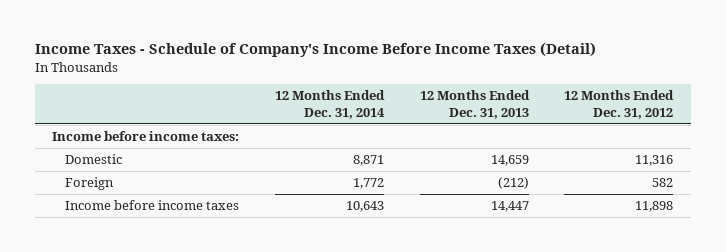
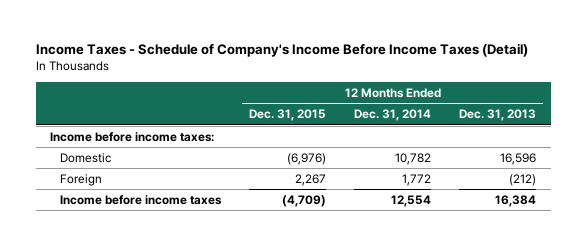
[564,90,675,119] 12 Months Ended Dec. 31, 2012 -> none
none -> [249,109,327,122] Dec. 31, 2015
[353,155,385,167] 8,871 -> [395,152,432,165] 10,782
[490,155,529,167] 14,659 -> [500,152,537,165] 16,596
[346,201,385,213] 10,643 -> [391,194,432,207] 12,554
[490,201,529,213] 14,447 -> [495,194,537,207] 16,384

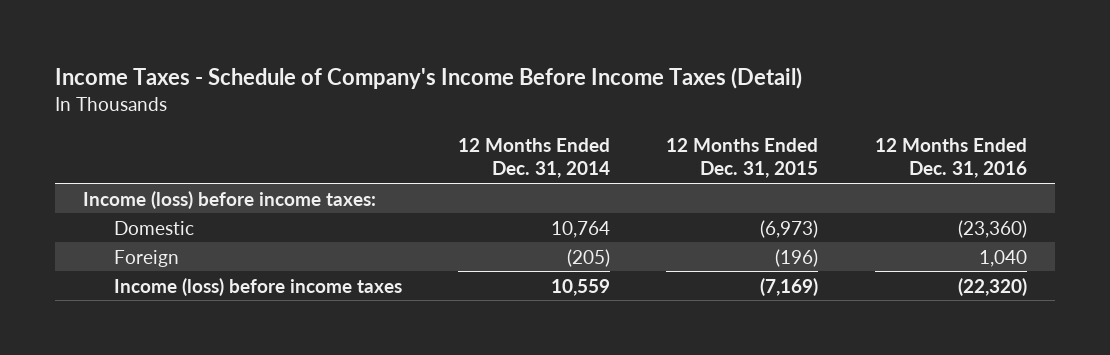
[459,109,537,122] Dec. 31, 2013 -> none
none -> [874,137,1027,179] 12 Months Ended Dec. 31, 2016
[49,131,214,142] Income before income taxes: -> [83,190,377,209] Income (loss) before income taxes:
[287,152,327,165] (6,976) -> [760,219,819,238] (6,973)
[395,152,432,165] 10,782 -> [551,220,611,238] 10,764
[295,173,327,186] 2,267 -> [775,248,819,267] (196)
[402,173,432,186] 1,772 -> [567,248,611,267] (205)
[59,194,222,205] Income before income taxes -> [113,277,402,296] Income (loss) before income taxes
[282,194,327,207] (4,709) -> [760,277,819,296] (7,169)
[391,194,432,207] 12,554 -> [551,278,611,296] 10,559

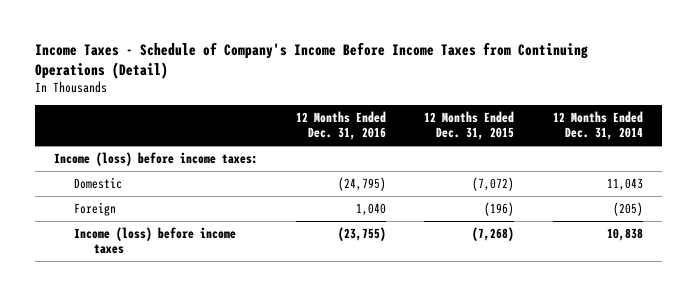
[55,66,803,89] Income Taxes - Schedule of Company's Income Before Income Taxes (Detail) -> [34,41,588,79] Income Taxes - Schedule of Company's Income Before Income Taxes from Continuing Operations (Detail)
[551,220,611,238] 10,764 -> [606,177,643,191] 11,043
[760,219,819,238] (6,973) -> [472,176,515,191] (7,072)
[957,219,1027,238] (23,360) -> [337,176,386,191] (24,795)
[551,278,611,296] 10,559 -> [606,227,643,241] 10,838
[760,277,819,296] (7,169) -> [472,226,515,241] (7,268)
[957,277,1027,296] (22,320) -> [337,226,386,241] (23,755)

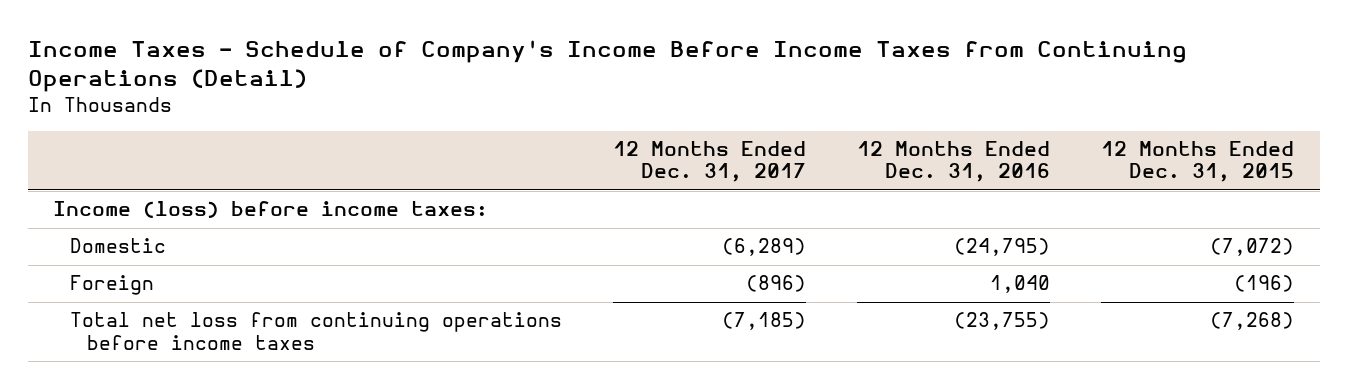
[552,111,643,141] 12 Months Ended Dec. 31, 2014 -> none
none -> [613,141,807,183] 12 Months Ended Dec. 31, 2017
[73,226,236,255] Income (loss) before income taxes -> [70,312,563,350] Total net loss from continuing operations before income taxes

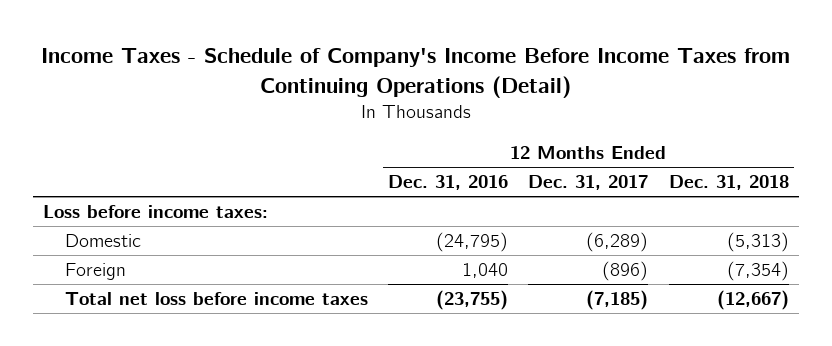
[1101,141,1295,183] 12 Months Ended Dec. 31, 2015 -> none
none -> [668,175,789,191] Dec. 31, 2018
[53,201,489,219] Income (loss) before income taxes: -> [43,205,269,219] Loss before income taxes:
[70,312,563,350] Total net loss from continuing operations before income taxes -> [65,292,369,306] Total net loss before income taxes

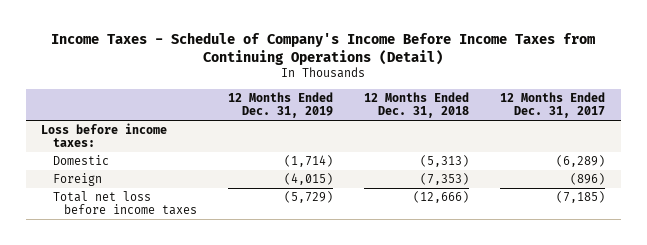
[388,175,509,191] Dec. 31, 2016 -> none
none -> [228,91,334,119] 12 Months Ended Dec. 31, 2019
[726,261,789,282] (7,354) -> [420,172,470,185] (7,353)
[716,290,789,311] (12,667) -> [413,190,470,203] (12,666)

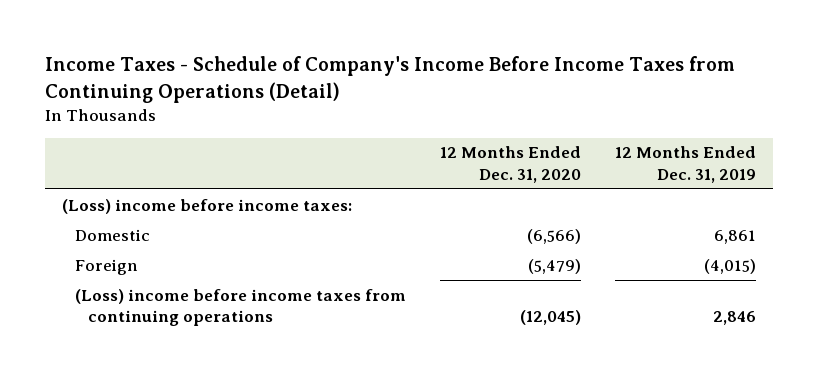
[364,91,470,119] 12 Months Ended Dec. 31, 2018 -> none
[500,91,606,119] 12 Months Ended Dec. 31, 2017 -> none
none -> [440,146,582,183] 12 Months Ended Dec. 31, 2020
[41,122,168,148] Loss before income taxes: -> [61,198,352,214] (Loss) income before income taxes:
[284,154,334,167] (1,714) -> [714,229,757,244] 6,861
[52,190,198,216] Total net loss before income taxes -> [74,288,406,327] (Loss) income before income taxes from continuing operations
[284,190,334,203] (5,729) -> [713,311,757,326] 2,846

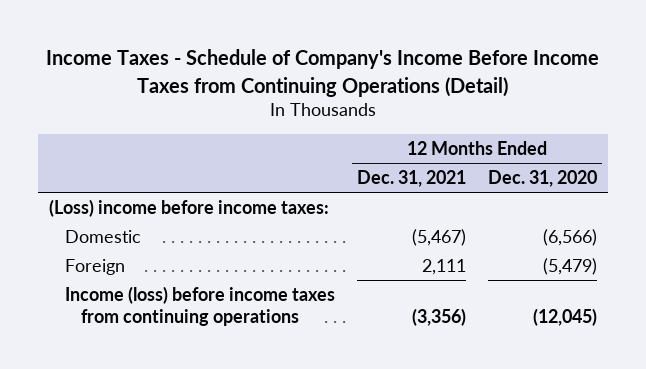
[615,146,757,183] 12 Months Ended Dec. 31, 2019 -> none
none -> [357,169,467,187] Dec. 31, 2021
[74,288,406,327] (Loss) income before income taxes from continuing operations -> [65,285,336,326] Income (loss) before income taxes from continuing operations

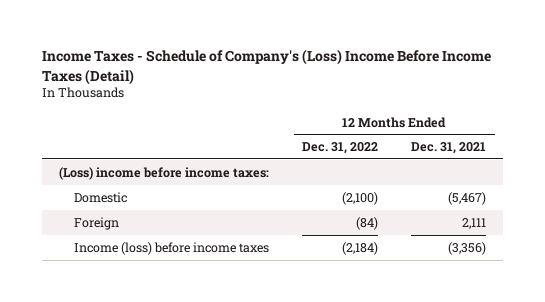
[45,49,599,97] Income Taxes - Schedule of Company's Income Before Income Taxes from Continuing Operations (Detail) -> [42,49,492,85] Income Taxes - Schedule of Company's (Loss) Income Before Income Taxes (Detail)
[487,169,597,187] Dec. 31, 2020 -> none
none -> [302,142,379,155] Dec. 31, 2022
[65,285,336,326] Income (loss) before income taxes from continuing operations -> [74,241,270,255] Income (loss) before income taxes

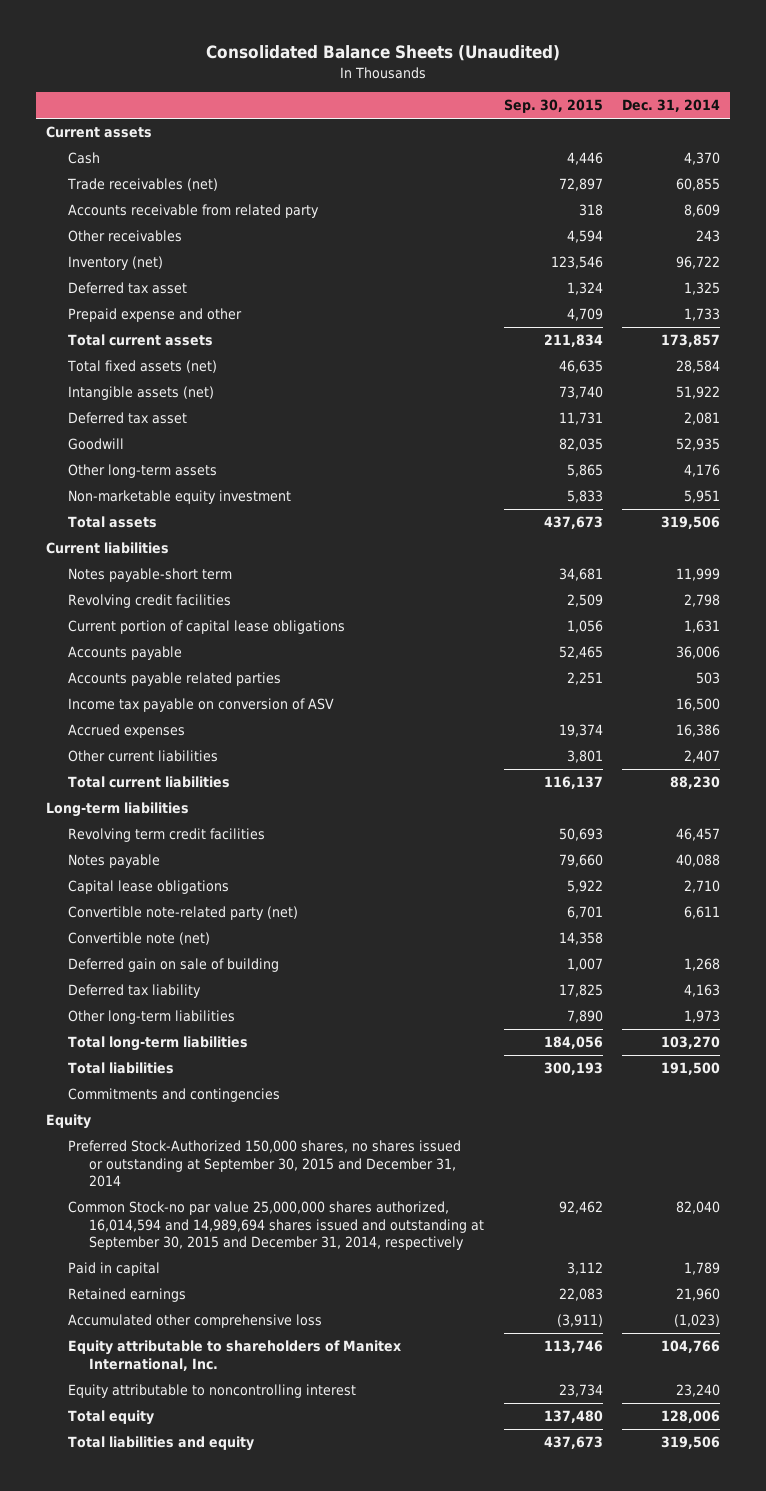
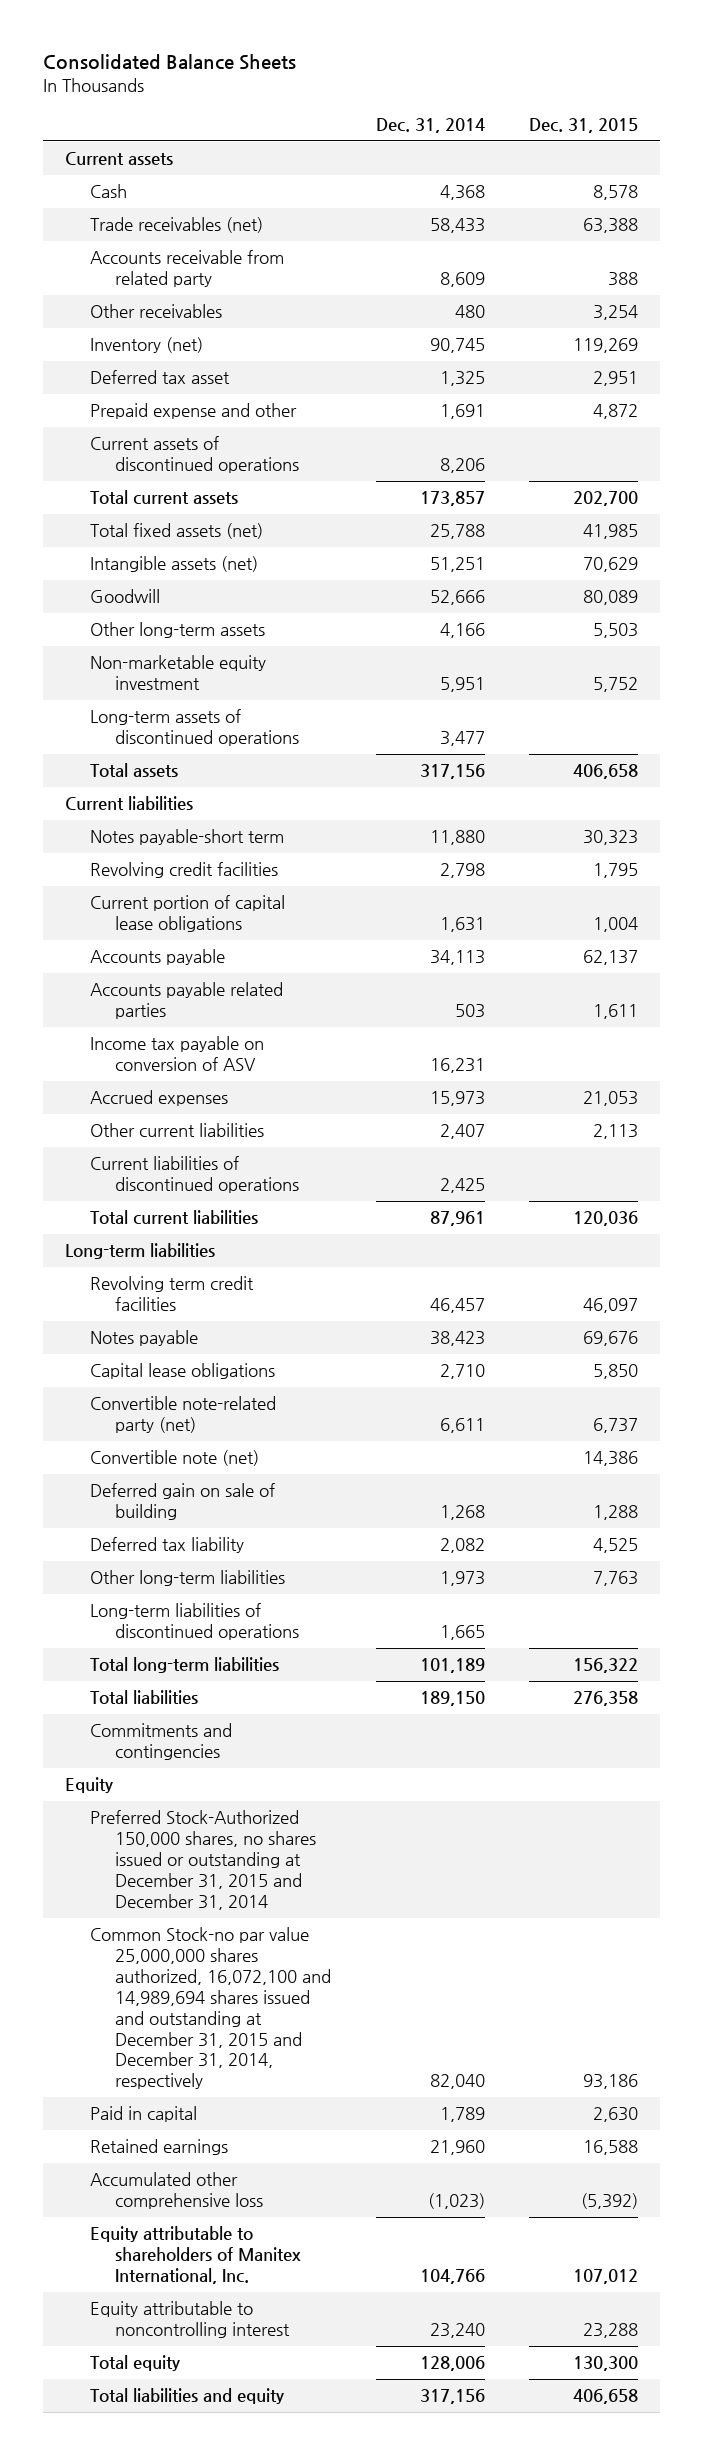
[206,45,561,62] Consolidated Balance Sheets (Unaudited) -> [42,54,296,71] Consolidated Balance Sheets
[503,99,603,114] Sep. 30, 2015 -> none
none -> [528,117,638,133] Dec. 31, 2015
[684,152,721,166] 4,370 -> [439,185,485,201] 4,368
[676,178,721,192] 60,855 -> [429,218,485,234] 58,433
[696,230,721,243] 243 -> [454,305,485,319] 480
[676,256,721,270] 96,722 -> [429,338,485,354] 90,745
[684,308,721,322] 1,733 -> [439,404,485,420] 1,691
none -> [89,436,300,474] Current assets of discontinued operations
[67,412,187,425] Deferred tax asset -> none
[676,360,721,374] 28,584 -> [429,524,485,540] 25,788
[676,386,721,400] 51,922 -> [429,557,485,573] 51,251
[676,438,721,452] 52,935 -> [429,590,485,606] 52,666
[684,464,721,478] 4,176 -> [439,623,485,639] 4,166
none -> [89,709,300,747] Long-term assets of discontinued operations
[661,516,721,530] 319,506 -> [419,764,485,780] 317,156
[676,568,721,582] 11,999 -> [429,830,485,846] 11,880
[676,646,721,660] 36,006 -> [429,950,485,966] 34,113
[676,698,721,712] 16,500 -> [429,1058,485,1074] 16,231
[676,724,721,738] 16,386 -> [429,1091,485,1107] 15,973
none -> [89,1156,300,1194] Current liabilities of discontinued operations
[670,776,721,790] 88,230 -> [429,1211,485,1227] 87,961
[676,854,721,868] 40,088 -> [429,1331,485,1347] 38,423
[684,984,721,998] 4,163 -> [439,1538,485,1554] 2,082
none -> [89,1603,300,1641] Long-term liabilities of discontinued operations
[661,1036,721,1050] 103,270 -> [419,1658,485,1674] 101,189
[661,1062,721,1076] 191,500 -> [419,1691,485,1707] 189,150
[67,1140,461,1187] Preferred Stock-Authorized 150,000 shares, no shares issued or outstanding at September 30, 2015 and December 31, 2014 -> [89,1810,317,1910] Preferred Stock-Authorized 150,000 shares, no shares issued or outstanding at December 31, 2015 and December 31, 2014
[67,1201,485,1250] Common Stock-no par value 25,000,000 shares authorized, 16,014,594 and 14,989,694 shares issued and outstanding at September 30, 2015 and December 31, 2014, respectively -> [89,1927,332,2090] Common Stock-no par value 25,000,000 shares authorized, 16,072,100 and 14,989,694 shares issued and outstanding at December 31, 2015 and December 31, 2014, respectively
[661,1436,721,1450] 319,506 -> [419,2389,485,2405] 317,156

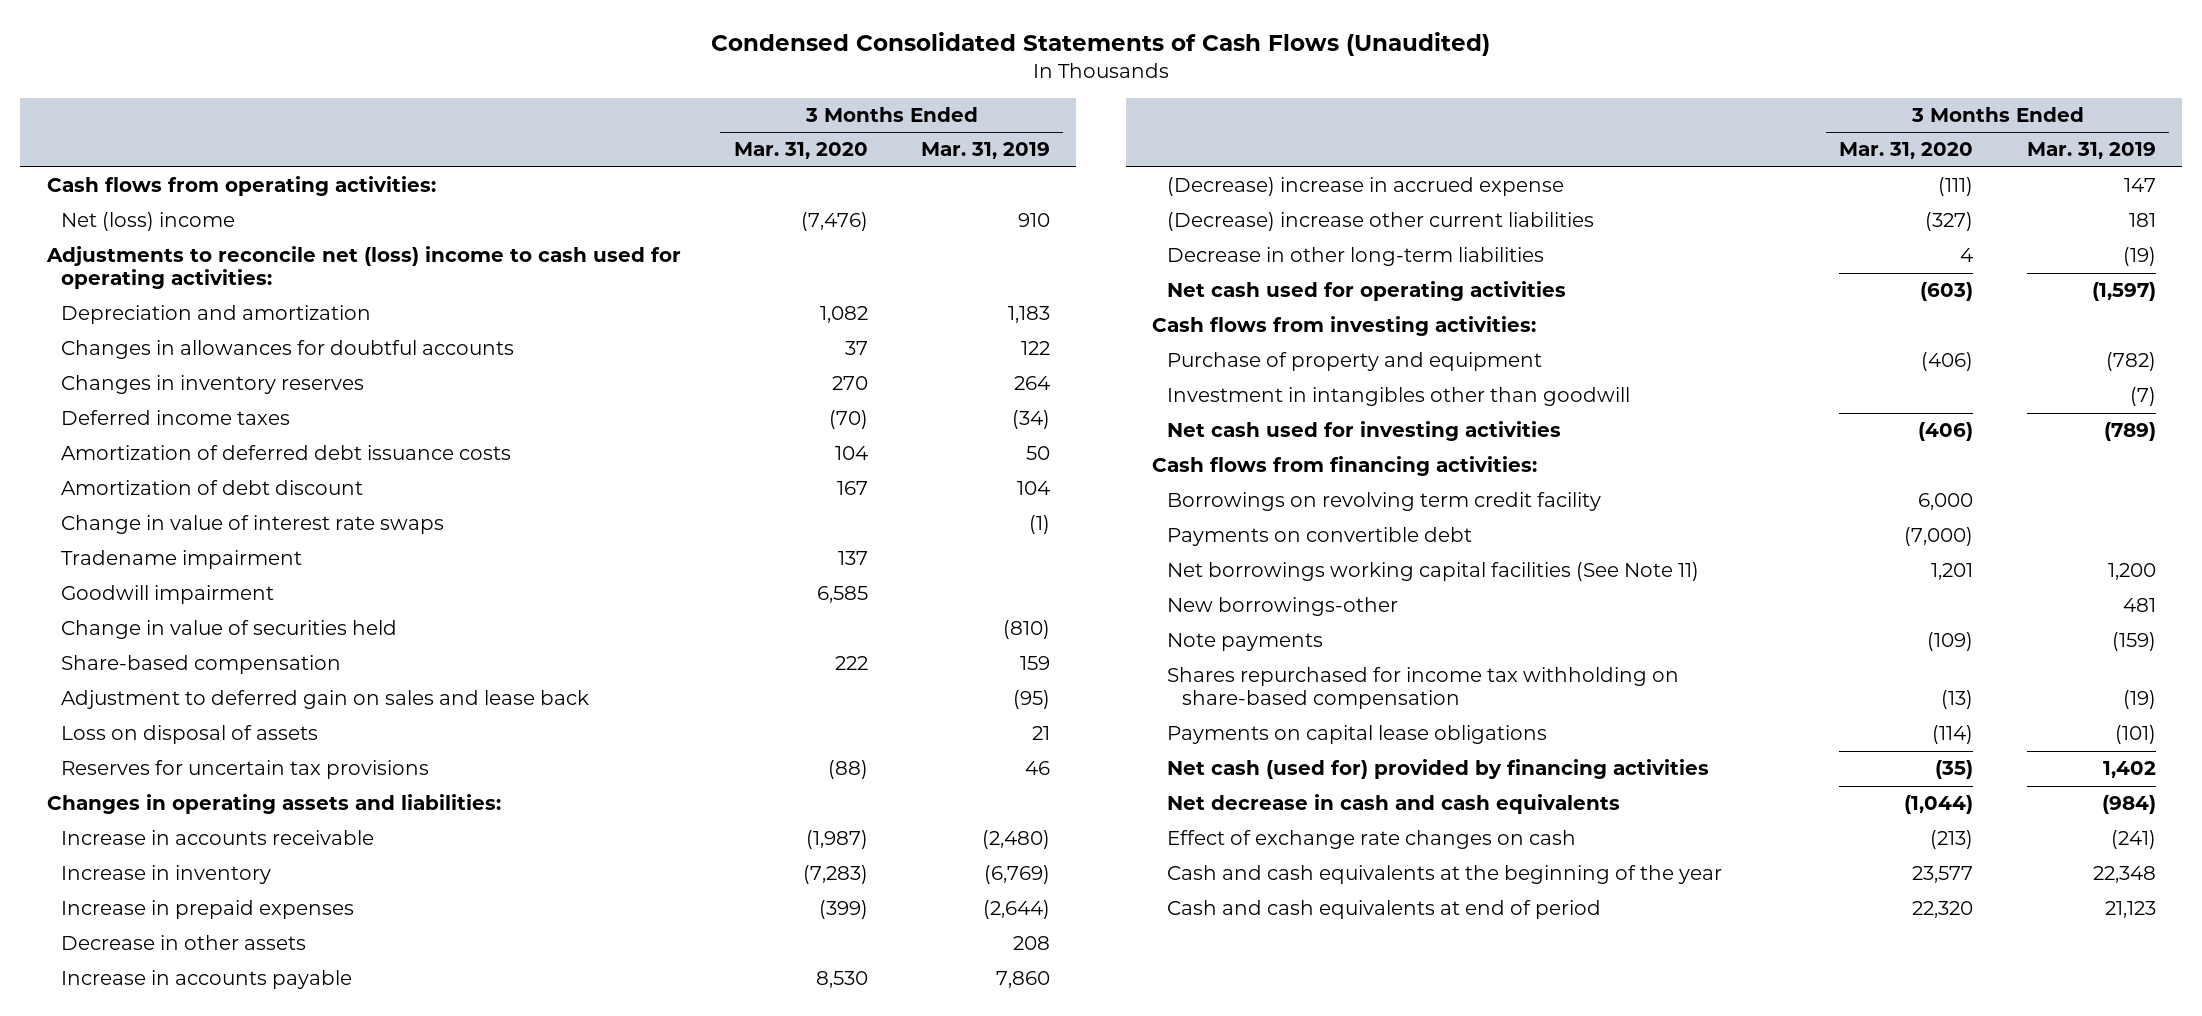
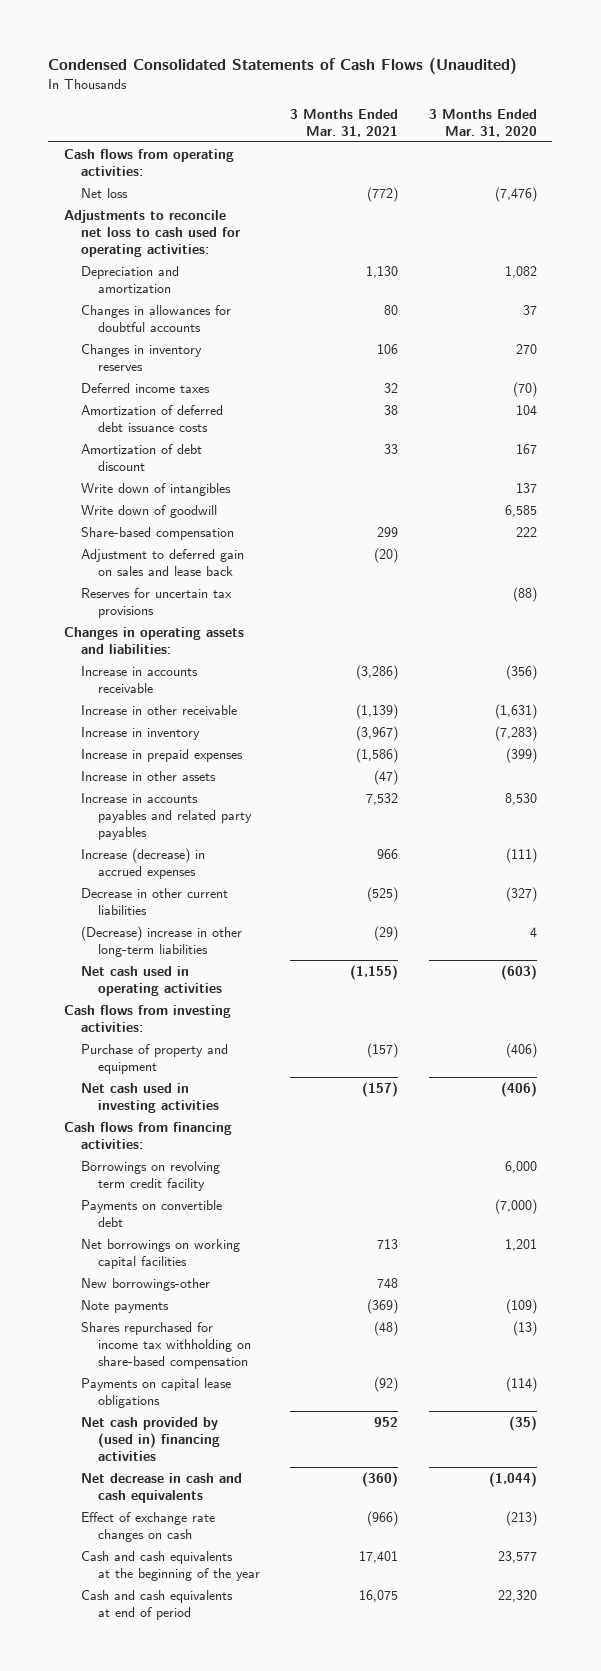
[920,142,1050,160] Mar. 31, 2019 -> none
none -> [290,108,399,138] 3 Months Ended Mar. 31, 2021
[61,212,236,232] Net (loss) income -> [80,187,128,198] Net loss
[45,246,681,290] Adjustments to reconcile net (loss) income to cash used for operating activities: -> [63,209,240,258] Adjustments to reconcile net loss to cash used for operating activities:
[61,515,445,535] Change in value of interest rate swaps -> none
[61,620,398,640] Change in value of securities held -> none
[61,550,303,570] Tradename impairment -> [80,482,231,496] Write down of intangibles
[61,585,275,605] Goodwill impairment -> [80,504,217,518] Write down of goodwill
[61,725,319,745] Loss on disposal of assets -> none
[805,830,868,850] (1,987) -> [505,664,537,680] (356)
none -> [80,704,237,715] Increase in other receivable
[61,935,307,951] Decrease in other assets -> [80,770,216,781] Increase in other assets
[61,970,353,990] Increase in accounts payable -> [80,792,252,841] Increase in accounts payables and related party payables
[1166,177,1564,197] (Decrease) increase in accrued expense -> [80,847,205,879] Increase (decrease) in accrued expenses
[1166,212,1594,232] (Decrease) increase other current liabilities -> [80,887,228,915] Decrease in other current liabilities
[1166,247,1544,267] Decrease in other long-term liabilities -> [80,925,242,957] (Decrease) increase in other long-term liabilities
[1166,281,1566,302] Net cash used for operating activities -> [80,965,222,996] Net cash used in operating activities
[1166,387,1630,407] Investment in intangibles other than goodwill -> none
[1166,421,1561,442] Net cash used for investing activities -> [80,1082,219,1113] Net cash used in investing activities
[1166,562,1699,582] Net borrowings working capital facilities (See Note 11) -> [80,1238,240,1269] Net borrowings on working capital facilities
[1166,759,1709,780] Net cash (used for) provided by financing activities -> [80,1416,220,1462] Net cash provided by (used in) financing activities

